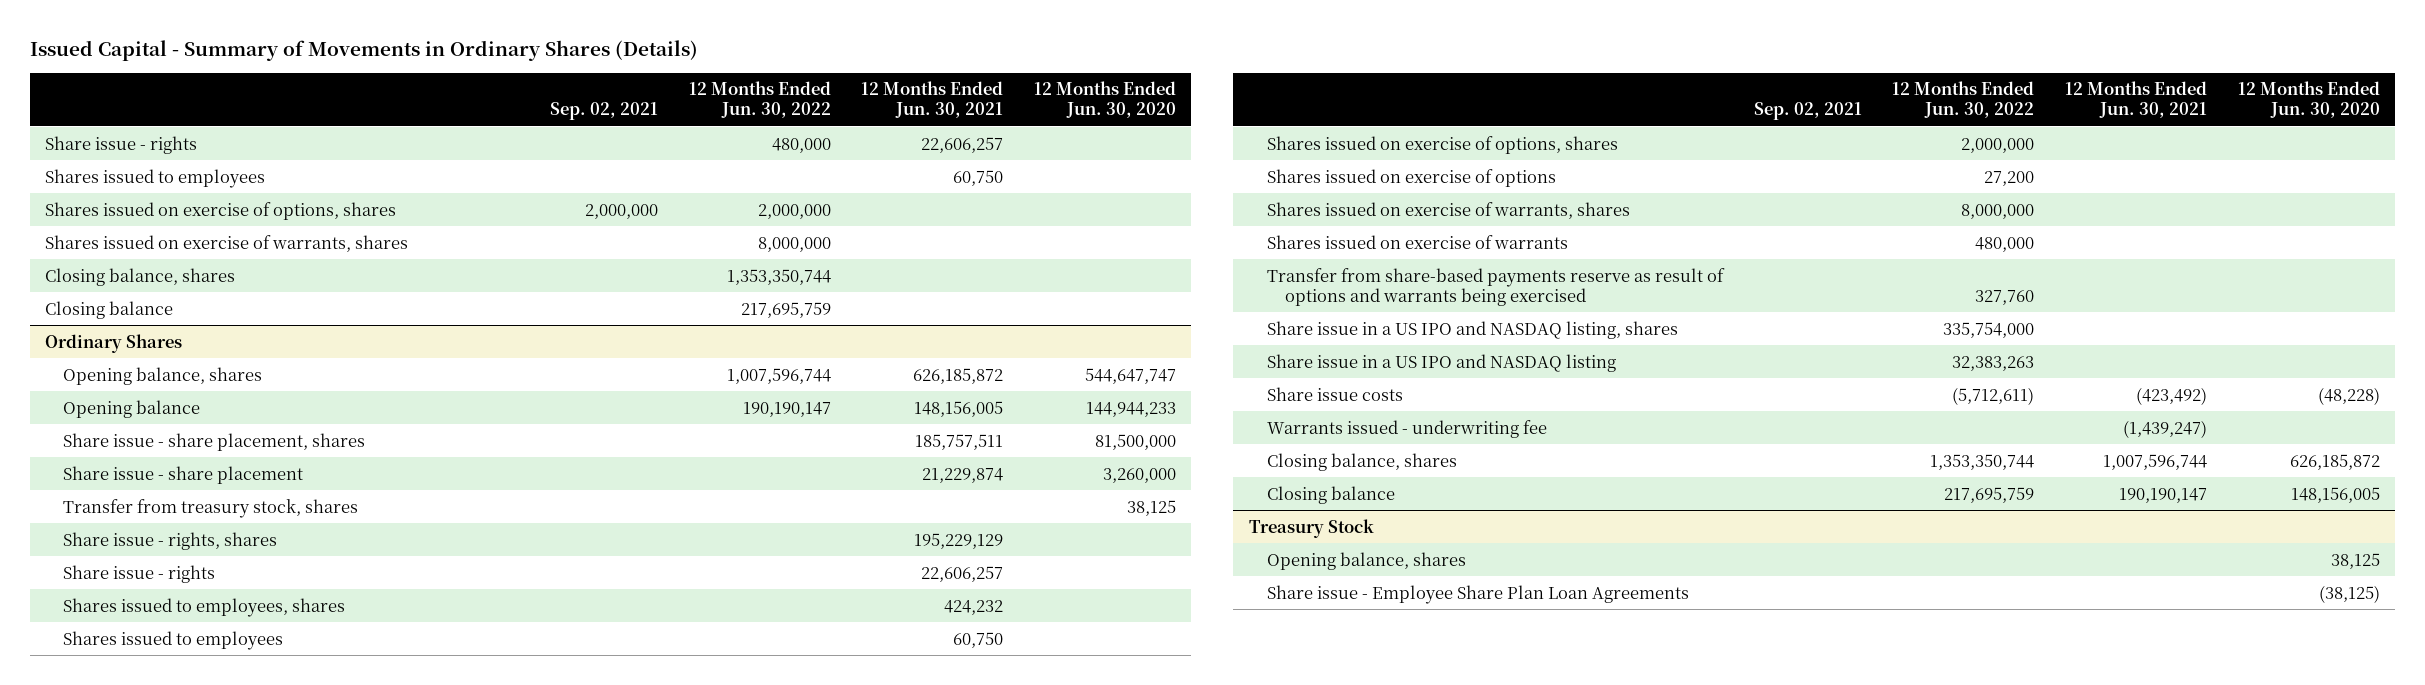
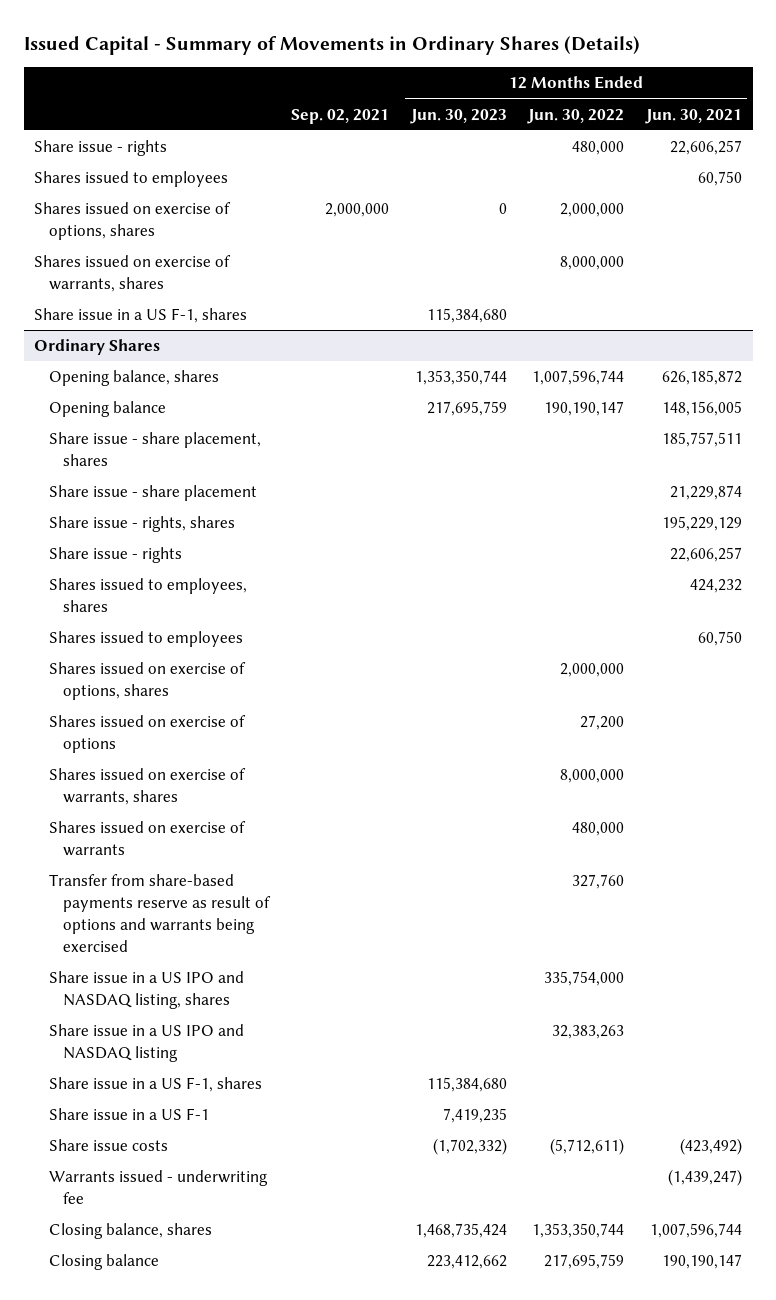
[1034,81,1177,119] 12 Months Ended Jun. 30, 2020 -> none
none -> [409,108,507,124] Jun. 30, 2023
[45,267,236,286] Closing balance, shares -> none
[45,300,174,319] Closing balance -> none
none -> [34,308,248,324] Share issue in a US F-1, shares
[63,498,359,518] Transfer from treasury stock, shares -> none
none -> [48,1077,262,1093] Share issue in a US F-1, shares
none -> [48,1108,209,1121] Share issue in a US F-1
[1248,518,1374,538] Treasury Stock -> none
[1266,551,1466,570] Opening balance, shares -> none
[1266,584,1689,604] Share issue - Employee Share Plan Loan Agreements -> none

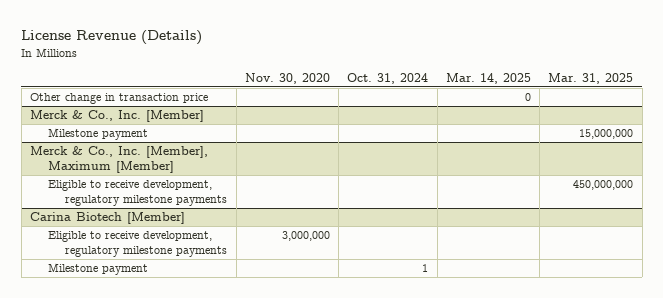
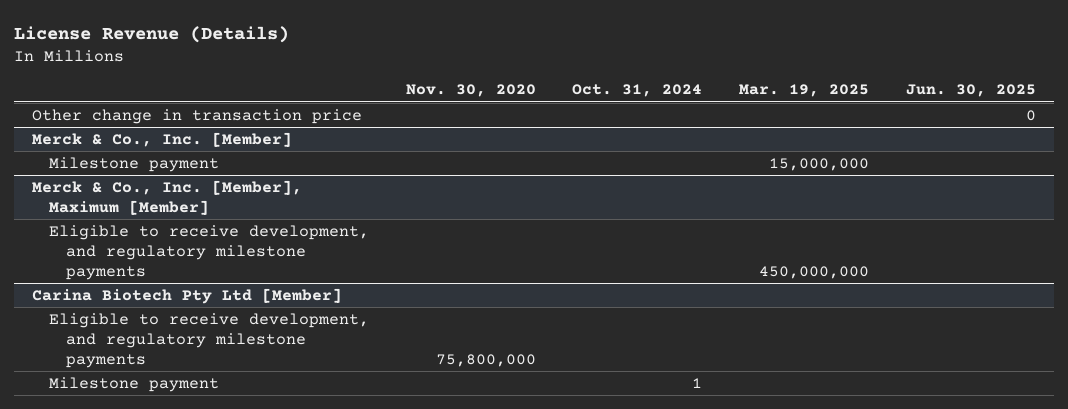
[445,73,531,85] Mar. 14, 2025 -> none
[548,73,634,85] Mar. 31, 2025 -> none
none -> [739,84,870,98] Mar. 19, 2025
none -> [905,84,1036,98] Jun. 30, 2025
[47,180,228,207] Eligible to receive development, regulatory milestone payments -> [48,224,369,280] Eligible to receive development, and regulatory milestone payments
[29,212,185,225] Carina Biotech [Member] -> [31,287,342,304] Carina Biotech Pty Ltd [Member]
[47,231,228,258] Eligible to receive development, regulatory milestone payments -> [48,312,369,368] Eligible to receive development, and regulatory milestone payments
[281,231,330,242] 3,000,000 -> [435,353,536,367] 75,800,000

